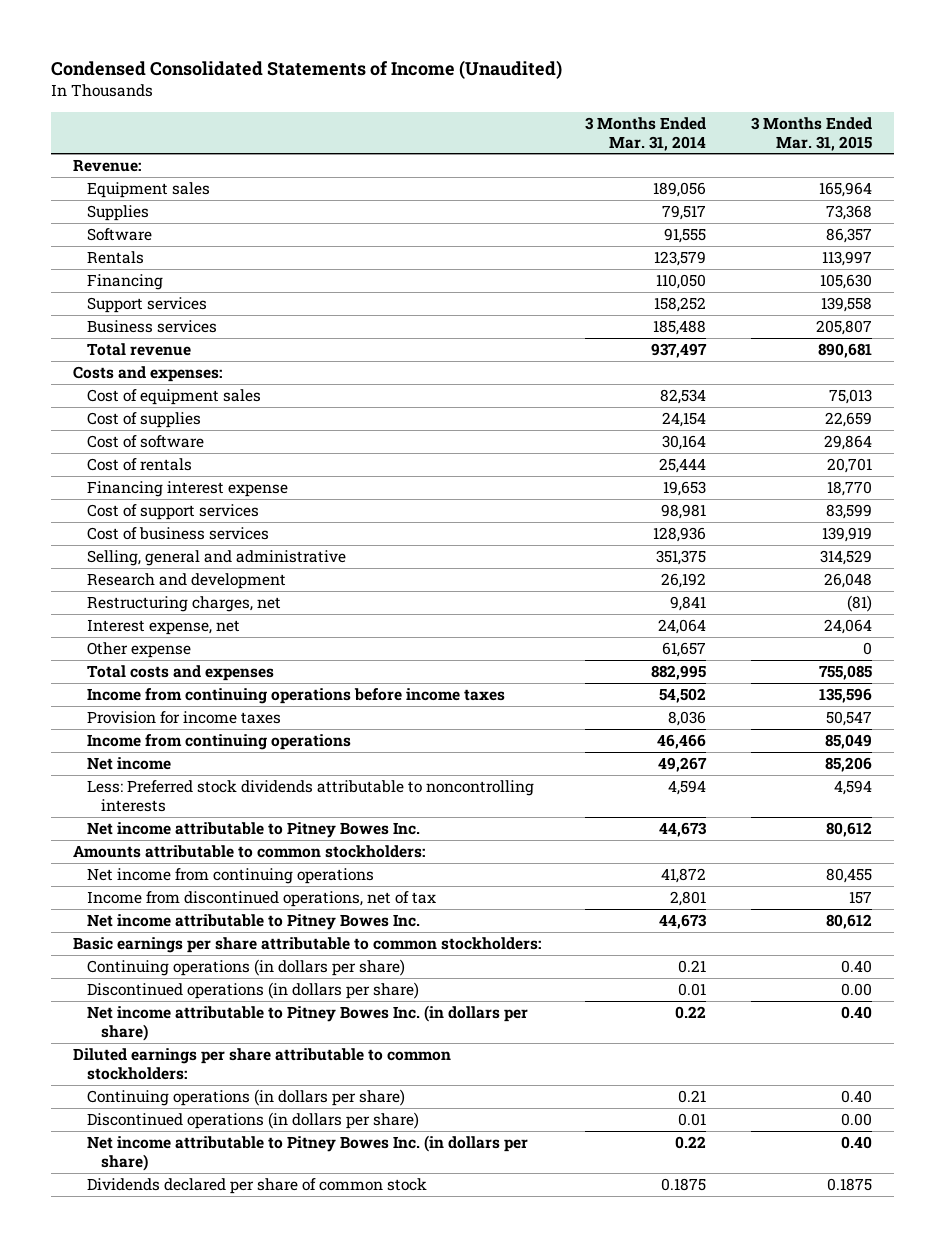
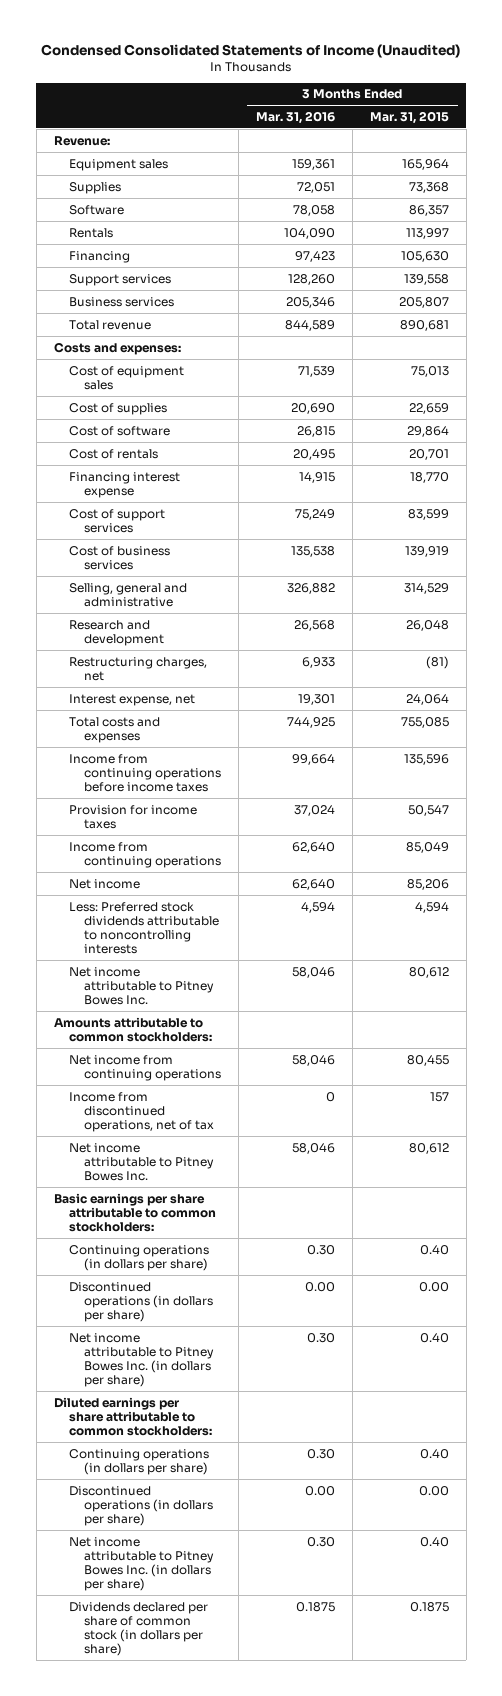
[585,116,707,151] 3 Months Ended Mar. 31, 2014 -> none
none -> [256,110,336,124] Mar. 31, 2016
[87,642,192,659] Other expense -> none
[87,1178,428,1195] Dividends declared per share of common stock -> [68,1601,208,1657] Dividends declared per share of common stock (in dollars per share)

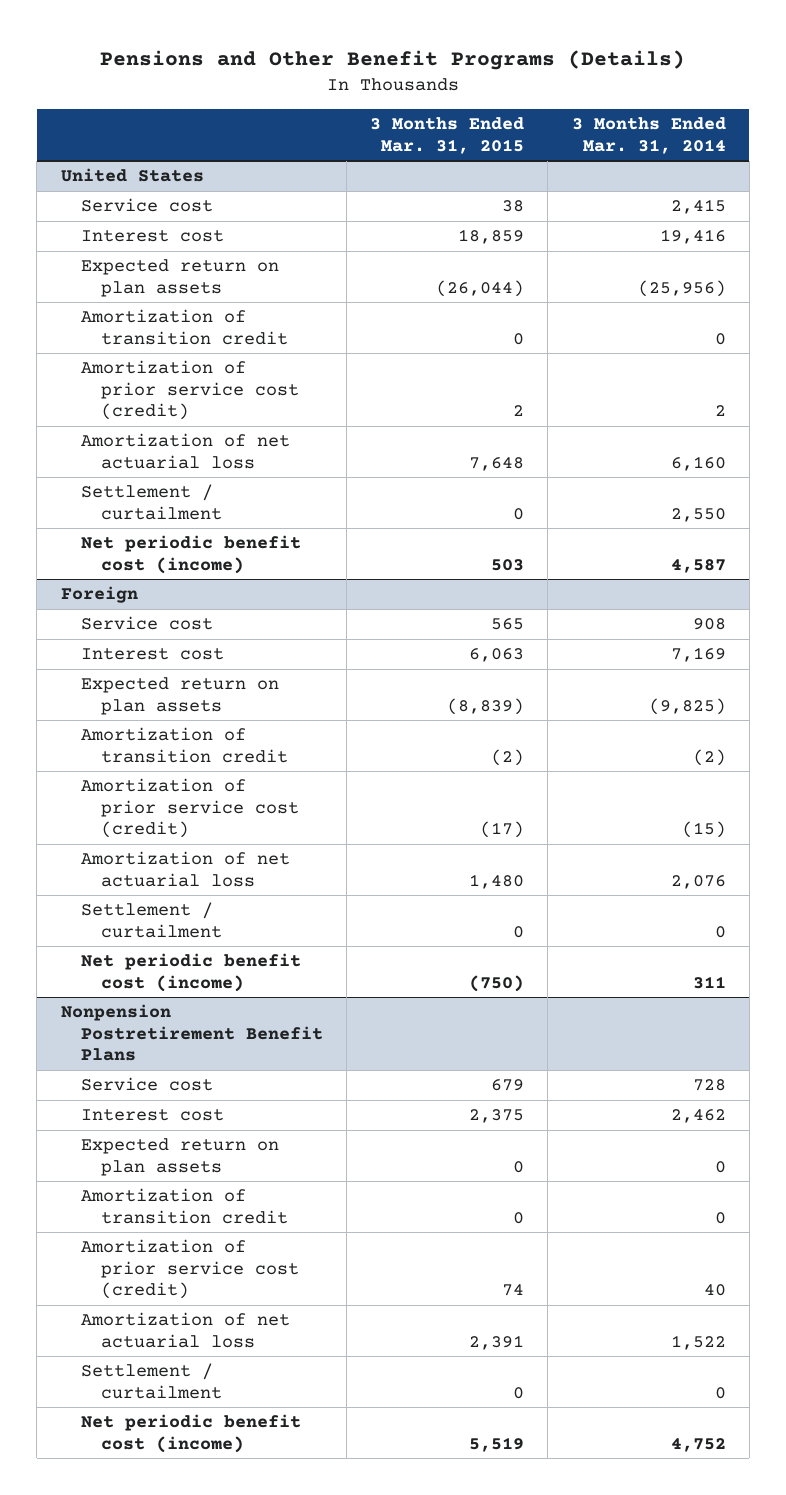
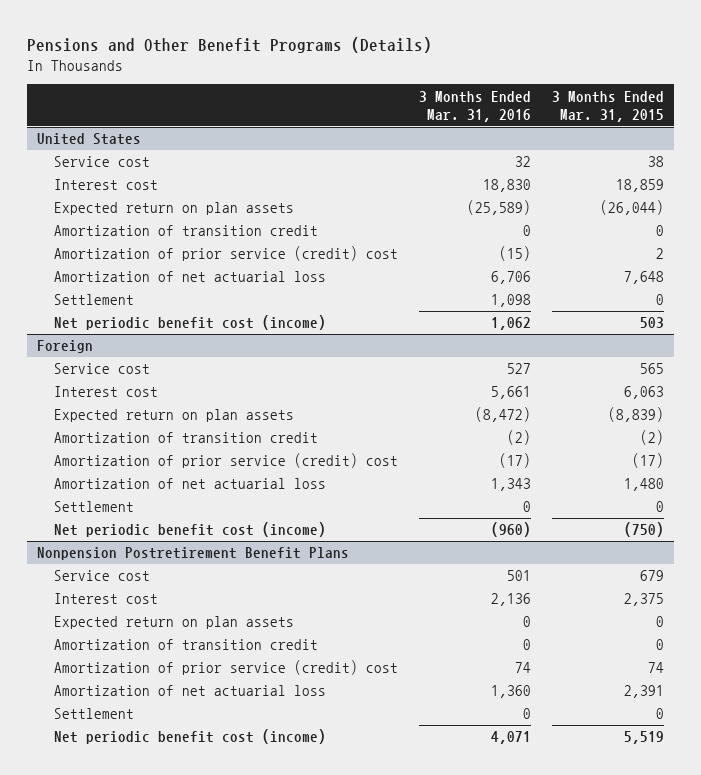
[571,117,726,154] 3 Months Ended Mar. 31, 2014 -> none
none -> [419,90,532,122] 3 Months Ended Mar. 31, 2016
[80,360,299,421] Amortization of prior service cost (credit) -> [54,246,399,262] Amortization of prior service (credit) cost
[80,484,222,520] Settlement / curtailment -> [54,294,135,306] Settlement
[80,778,299,839] Amortization of prior service cost (credit) -> [54,453,399,469] Amortization of prior service (credit) cost
[80,902,222,938] Settlement / curtailment -> [54,501,135,513] Settlement
[80,1239,299,1300] Amortization of prior service cost (credit) -> [54,660,399,676] Amortization of prior service (credit) cost
[80,1363,222,1399] Settlement / curtailment -> [54,708,135,720] Settlement

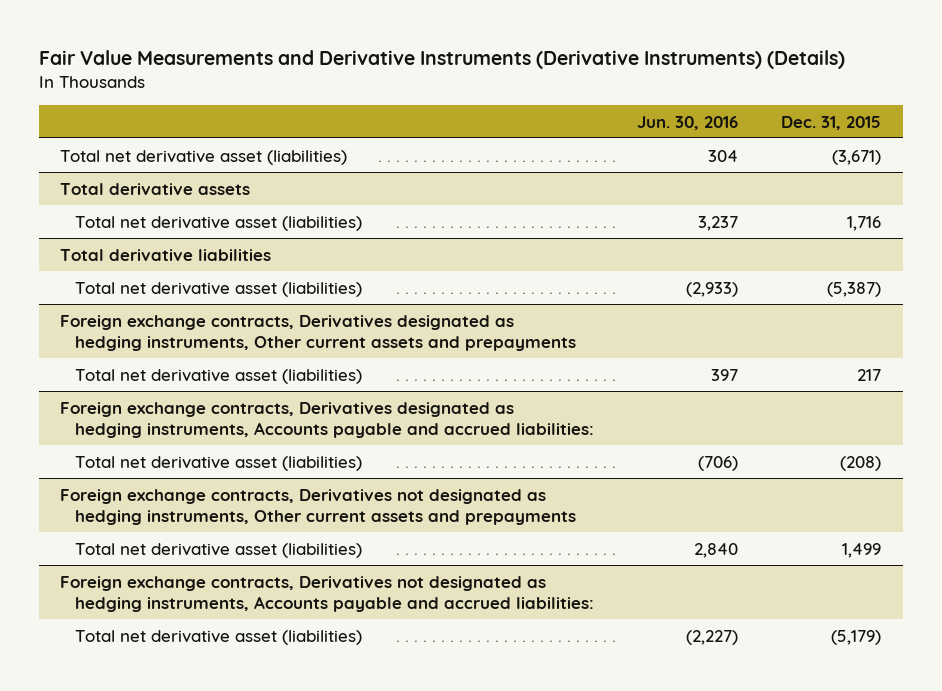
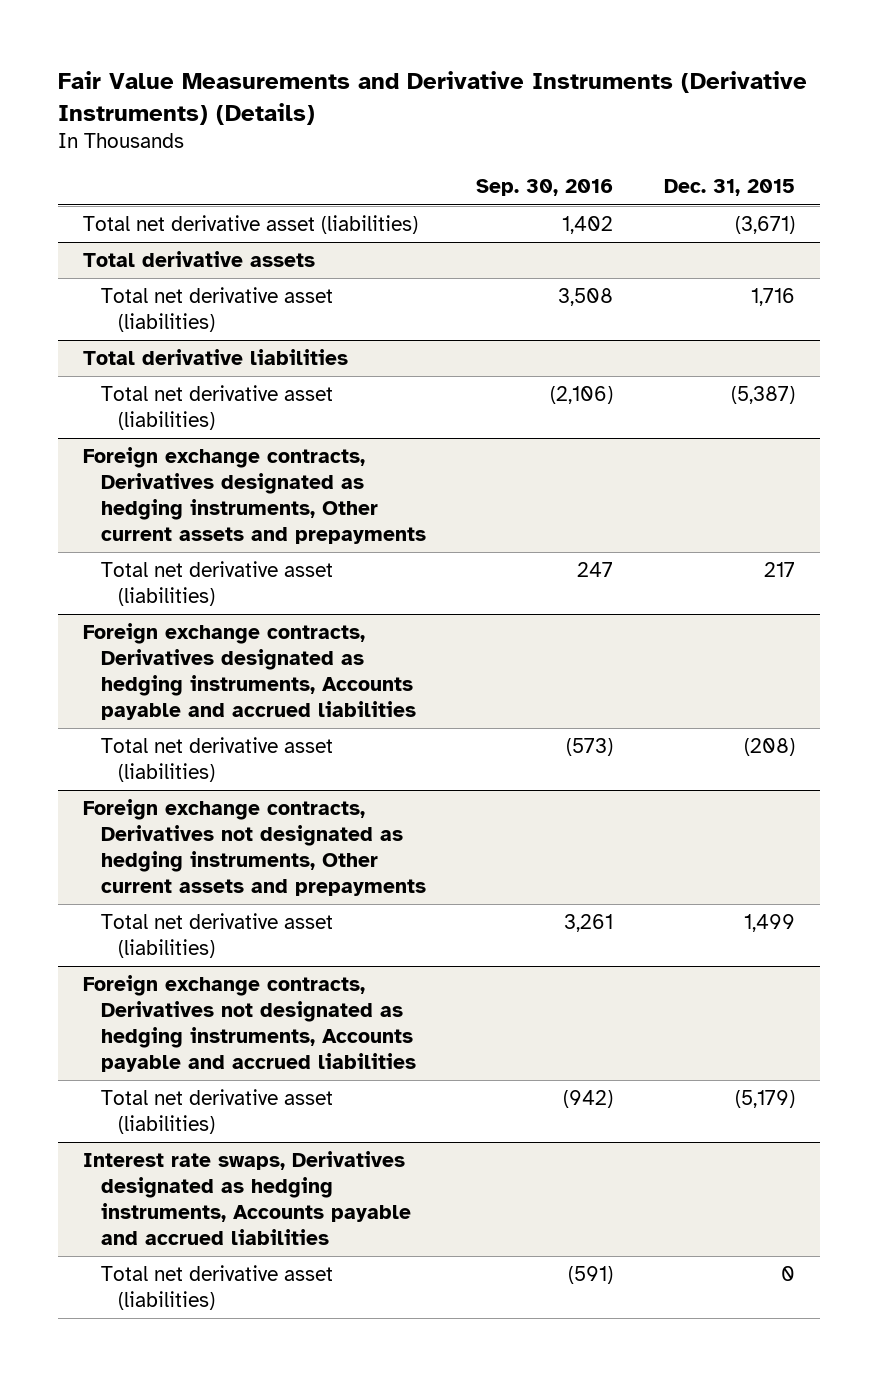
[637,115,739,130] Jun. 30, 2016 -> none
none -> [476,179,614,197] Sep. 30, 2016
[60,401,594,438] Foreign exchange contracts, Derivatives designated as hedging instruments, Accounts payable and accrued liabilities: -> [83,623,416,720] Foreign exchange contracts, Derivatives designated as hedging instruments, Accounts payable and accrued liabilities
[60,575,594,612] Foreign exchange contracts, Derivatives not designated as hedging instruments, Accounts payable and accrued liabilities: -> [83,975,416,1072] Foreign exchange contracts, Derivatives not designated as hedging instruments, Accounts payable and accrued liabilities
none -> [83,1151,411,1245] Interest rate swaps, Derivatives designated as hedging instruments, Accounts payable and accrued liabilities
none -> [100,1265,333,1310] Total net derivative asset (liabilities)

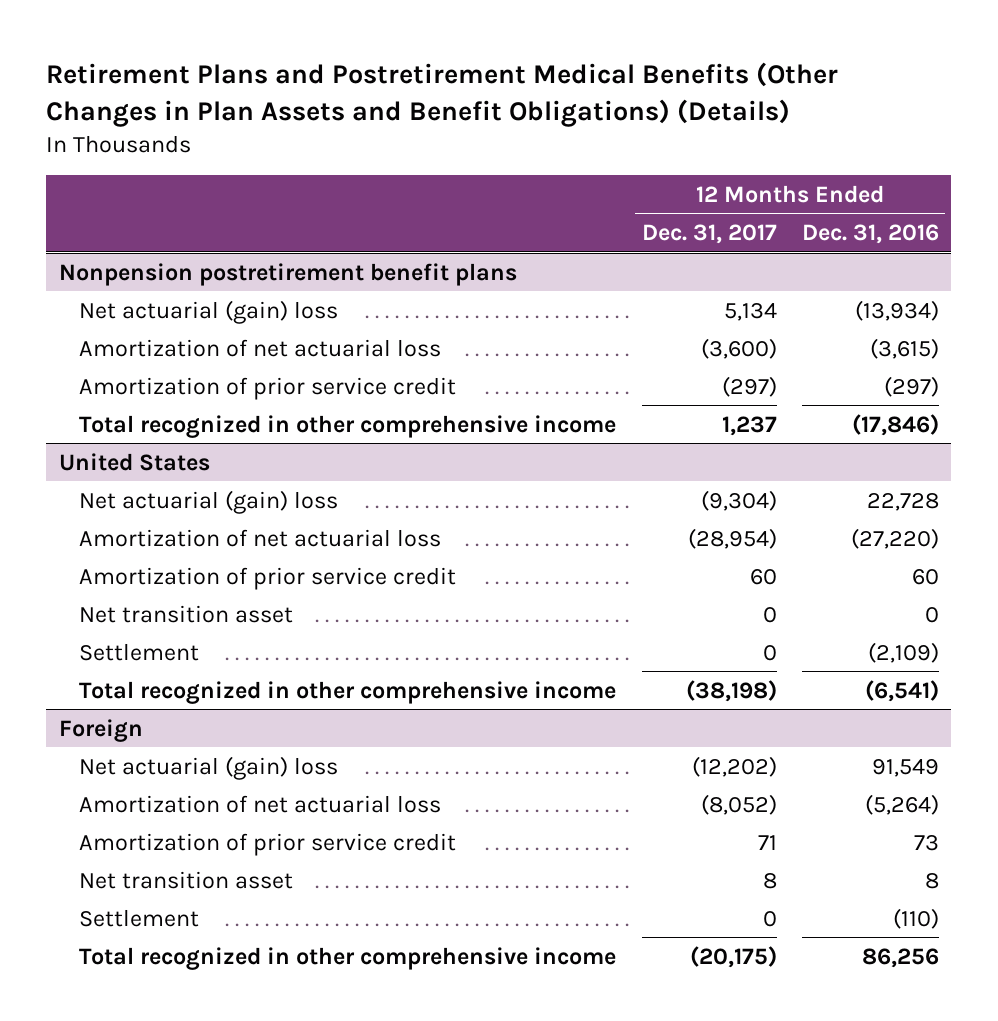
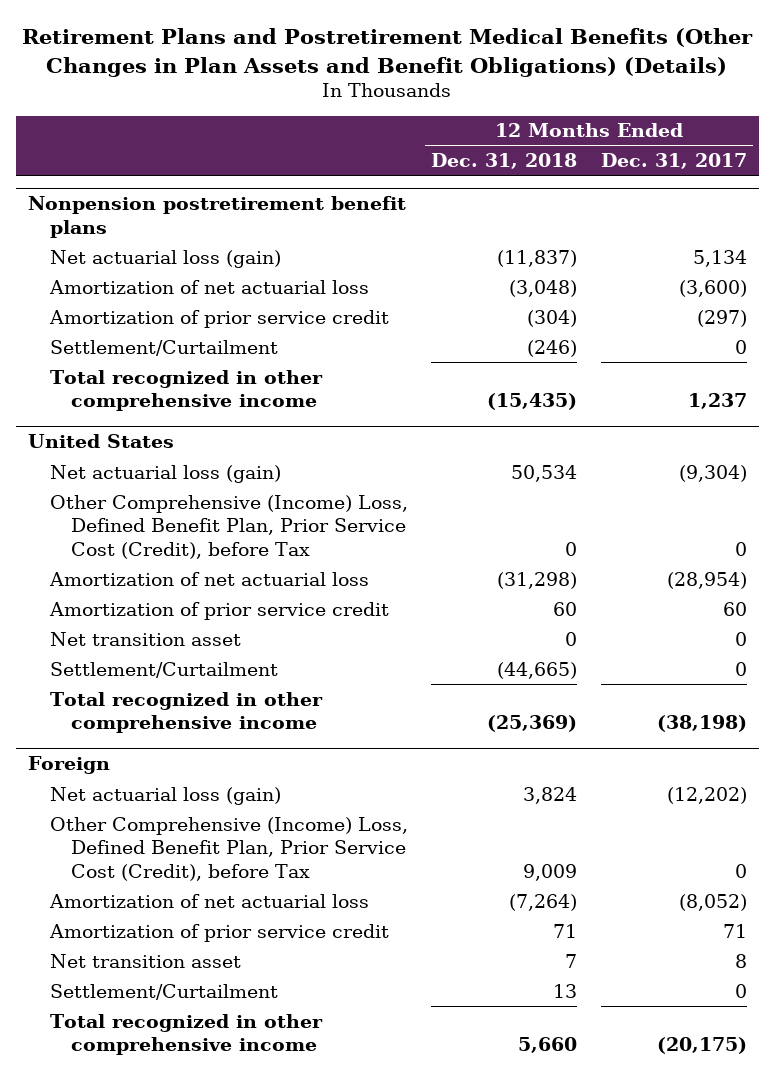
[801,223,939,244] Dec. 31, 2016 -> none
none -> [431,153,578,170] Dec. 31, 2018
[79,299,339,324] Net actuarial (gain) loss -> [49,249,281,268] Net actuarial loss (gain)
none -> [49,339,278,356] Settlement/Curtailment
[79,489,339,514] Net actuarial (gain) loss -> [49,464,281,483] Net actuarial loss (gain)
none -> [49,494,408,559] Other Comprehensive (Income) Loss, Defined Benefit Plan, Prior Service Cost (Credit), before Tax
[79,642,200,661] Settlement -> [49,661,278,678] Settlement/Curtailment
[79,755,339,780] Net actuarial (gain) loss -> [49,786,281,805] Net actuarial loss (gain)
none -> [49,816,408,881] Other Comprehensive (Income) Loss, Defined Benefit Plan, Prior Service Cost (Credit), before Tax
[79,908,200,927] Settlement -> [49,983,278,1000] Settlement/Curtailment

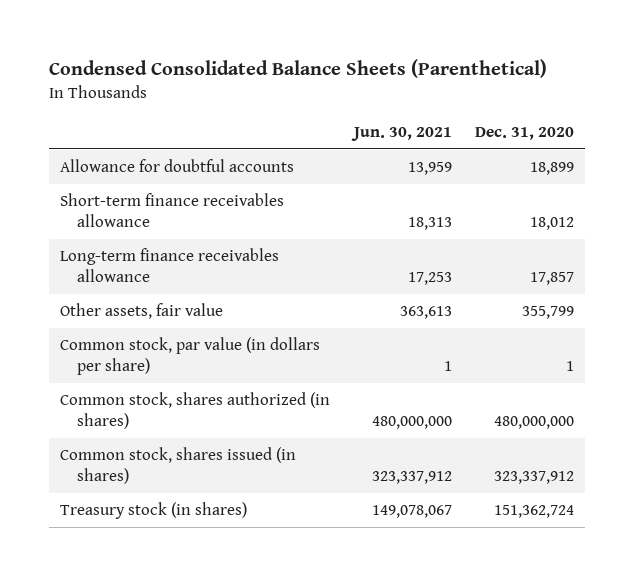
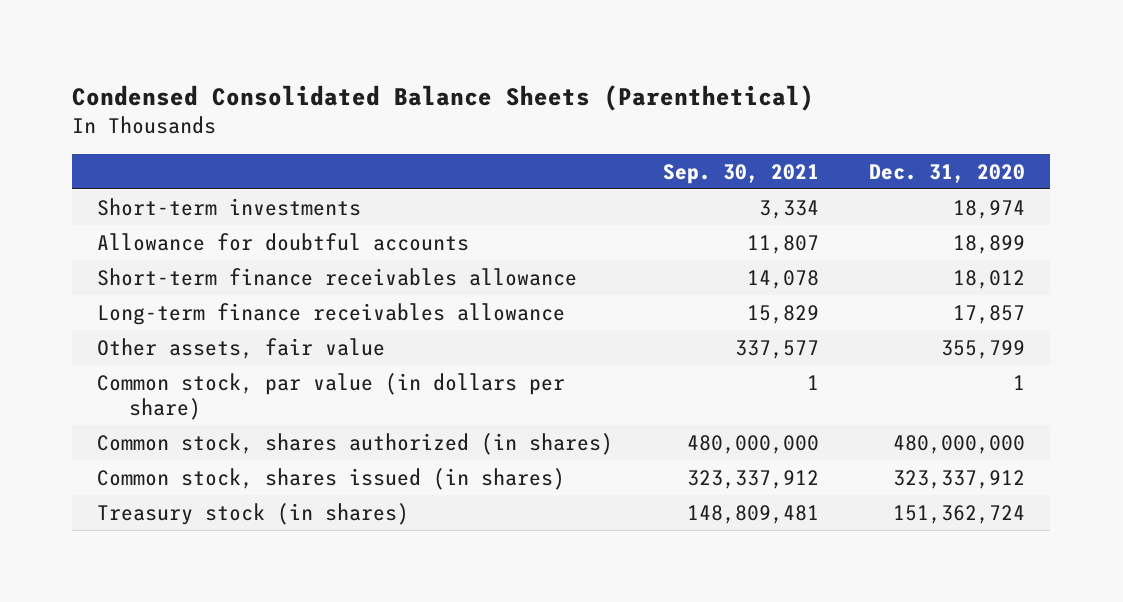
[350,127,452,142] Jun. 30, 2021 -> none
none -> [663,163,820,184] Sep. 30, 2021
none -> [97,197,362,216] Short-term investments

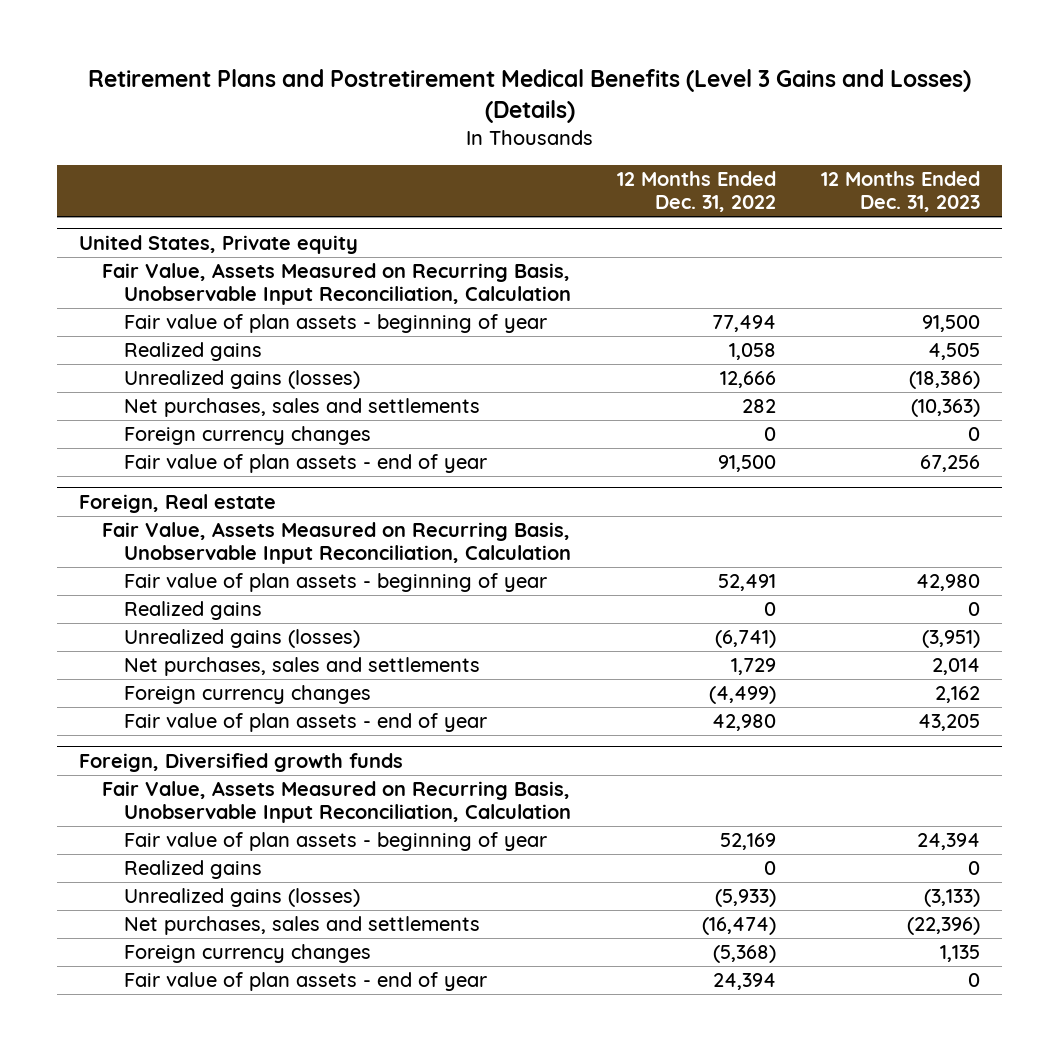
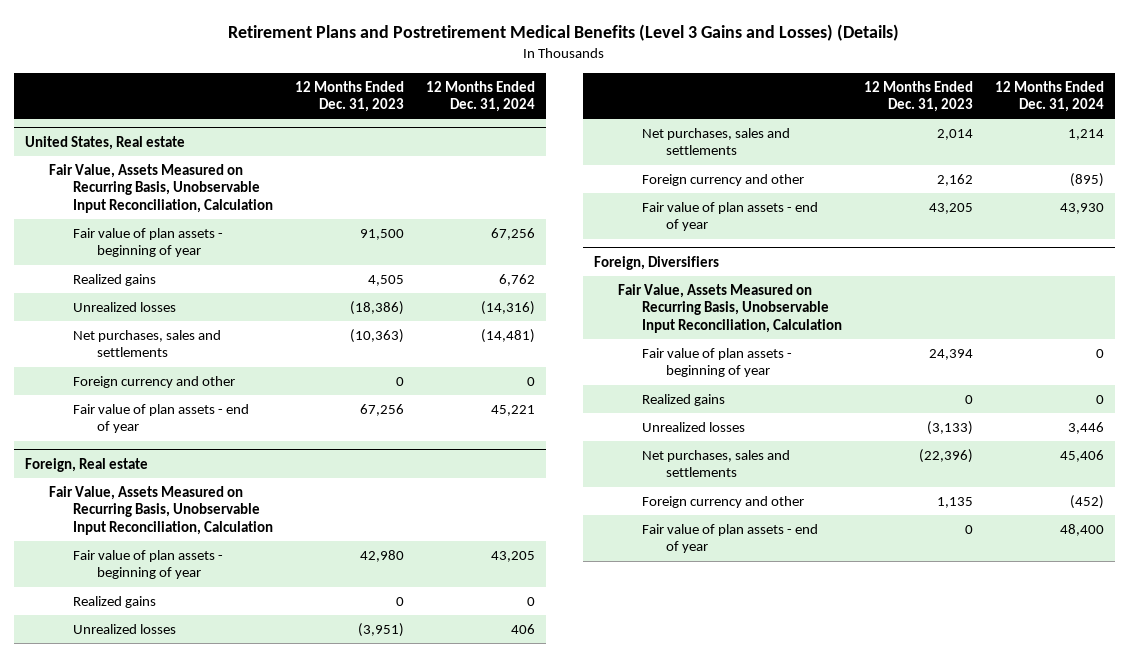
[616,171,776,213] 12 Months Ended Dec. 31, 2022 -> none
none -> [425,80,535,113] 12 Months Ended Dec. 31, 2024
[79,234,359,254] United States, Private equity -> none
none -> [25,135,186,150] United States, Real estate
[124,370,361,390] Unrealized gains (losses) -> [72,301,176,312] Unrealized losses
[124,426,372,446] Foreign currency changes -> [72,375,235,388] Foreign currency and other
[124,629,361,649] Unrealized gains (losses) -> [72,623,176,634] Unrealized losses
[124,685,372,705] Foreign currency changes -> [641,173,804,186] Foreign currency and other
[79,752,404,772] Foreign, Diversified growth funds -> none
none -> [594,255,720,270] Foreign, Diversifiers
[124,888,361,908] Unrealized gains (losses) -> [641,421,745,432] Unrealized losses
[124,944,372,964] Foreign currency changes -> [641,495,804,508] Foreign currency and other

